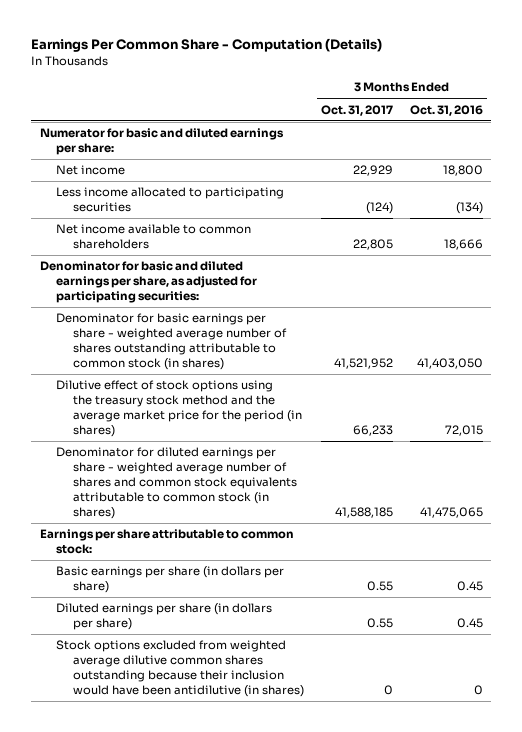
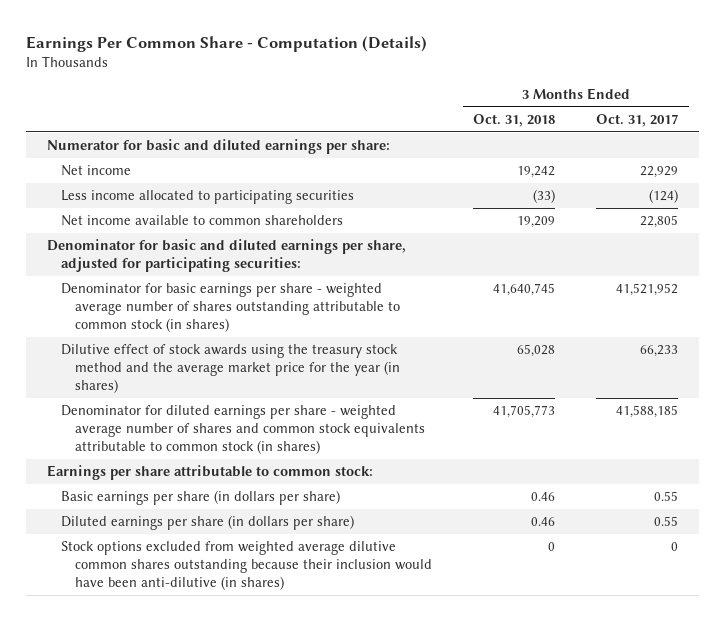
[409,104,483,116] Oct. 31, 2016 -> none
none -> [473,114,556,128] Oct. 31, 2018
[39,261,258,304] Denominator for basic and diluted earnings per share, as adjusted for participating securities: -> [46,239,406,273] Denominator for basic and diluted earnings per share, adjusted for participating securities:
[56,380,302,437] Dilutive effect of stock options using the treasury stock method and the average market price for the period (in shares) -> [60,344,400,394] Dilutive effect of stock awards using the treasury stock method and the average market price for the year (in shares)
[56,640,304,697] Stock options excluded from weighted average dilutive common shares outstanding because their inclusion would have been antidilutive (in shares) -> [60,541,432,591] Stock options excluded from weighted average dilutive common shares outstanding because their inclusion would have been anti-dilutive (in shares)

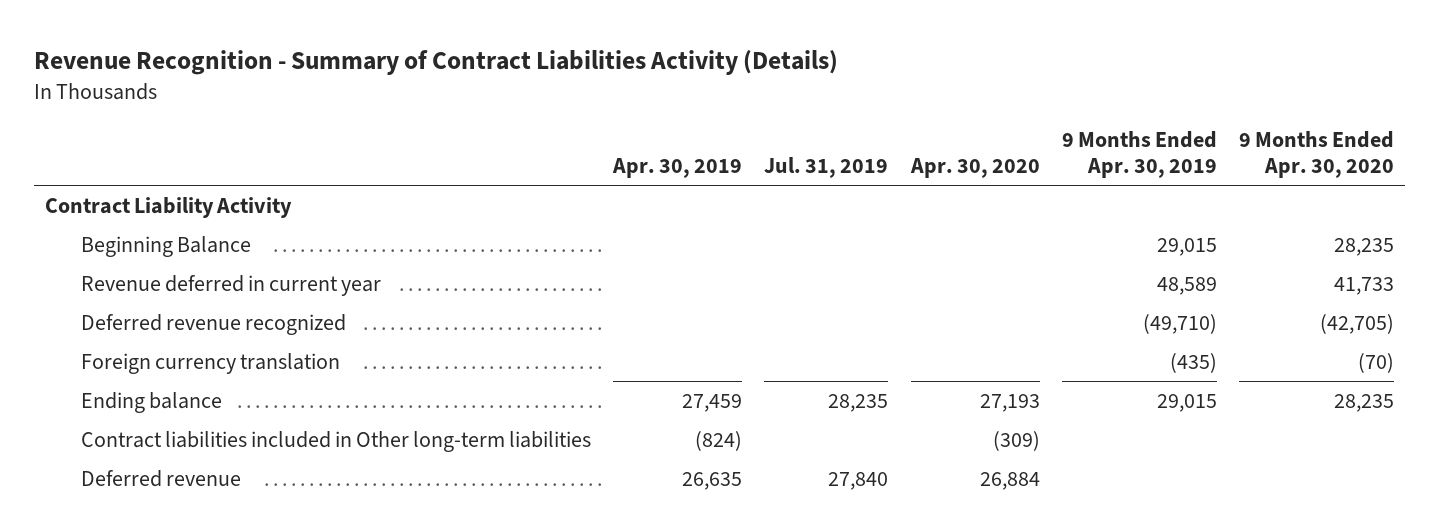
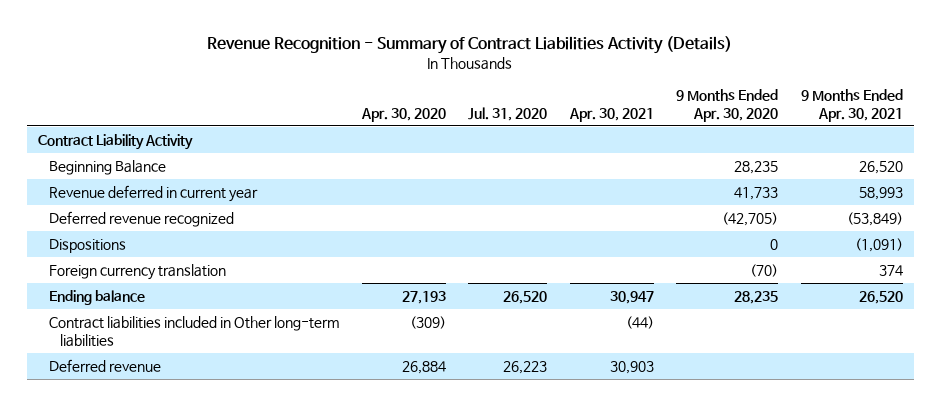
[612,158,743,179] Apr. 30, 2019 -> none
[764,157,889,179] Jul. 31, 2019 -> none
[1061,131,1217,179] 9 Months Ended Apr. 30, 2019 -> none
none -> [468,106,548,121] Jul. 31, 2020
none -> [568,107,654,122] Apr. 30, 2021
none -> [800,88,903,122] 9 Months Ended Apr. 30, 2021
none -> [49,239,127,254] Dispositions

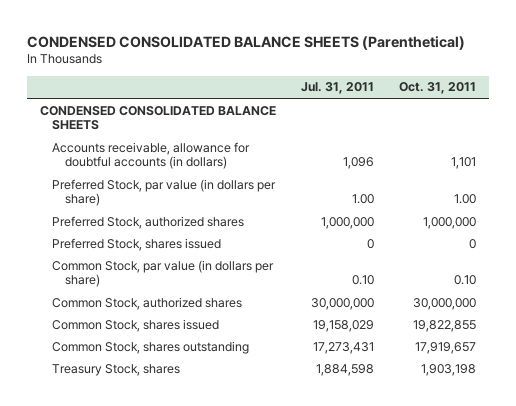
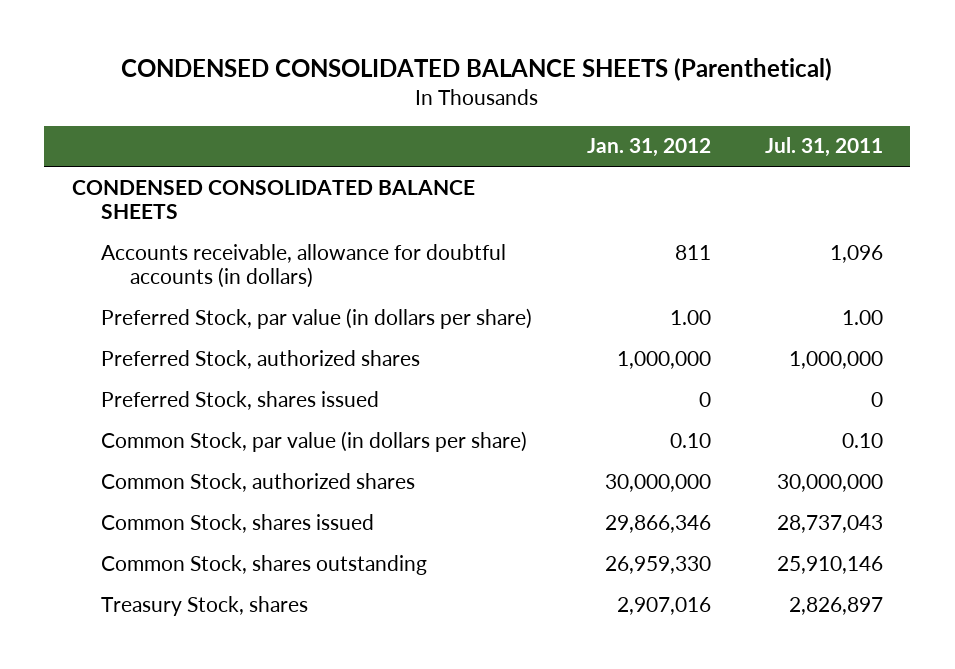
[399,82,477,95] Oct. 31, 2011 -> none
none -> [586,138,711,158] Jan. 31, 2012
[313,319,375,332] 19,158,029 -> [777,514,884,533] 28,737,043
[313,341,375,354] 17,273,431 -> [777,555,884,574] 25,910,146
[316,363,375,376] 1,884,598 -> [789,596,884,615] 2,826,897

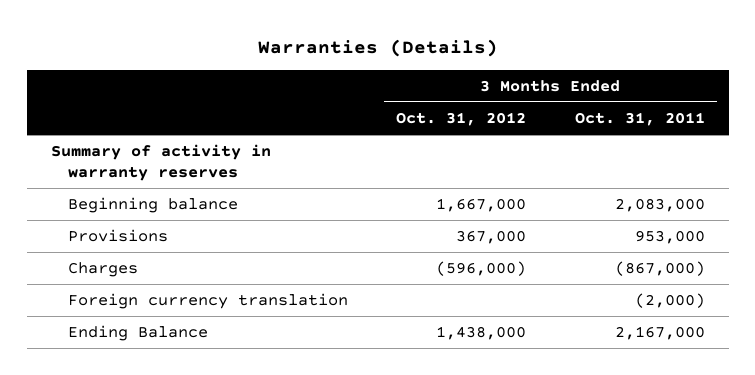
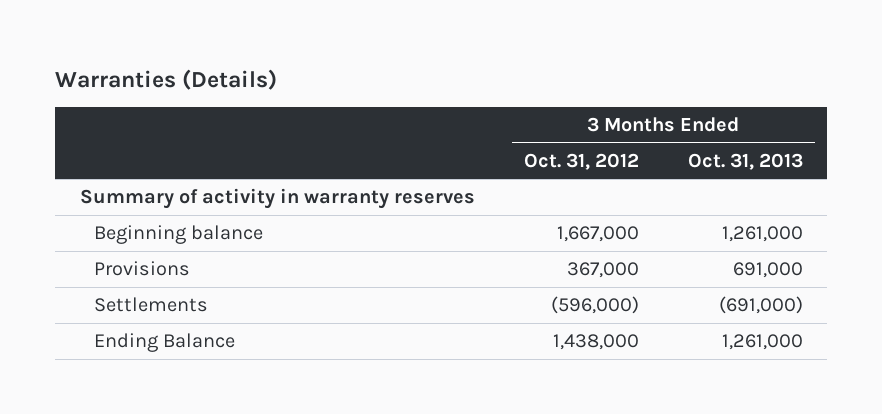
[574,112,705,127] Oct. 31, 2011 -> none
none -> [687,152,803,170] Oct. 31, 2013
[68,293,349,310] Foreign currency translation -> none
[68,262,139,278] Charges -> [94,297,209,313] Settlements

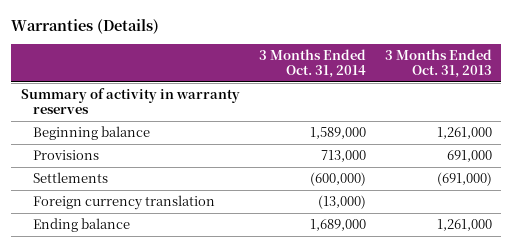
[523,152,639,170] Oct. 31, 2012 -> none
none -> [258,48,366,79] 3 Months Ended Oct. 31, 2014
none -> [33,195,216,211] Foreign currency translation
[94,333,236,353] Ending Balance -> [33,218,131,233] Ending balance

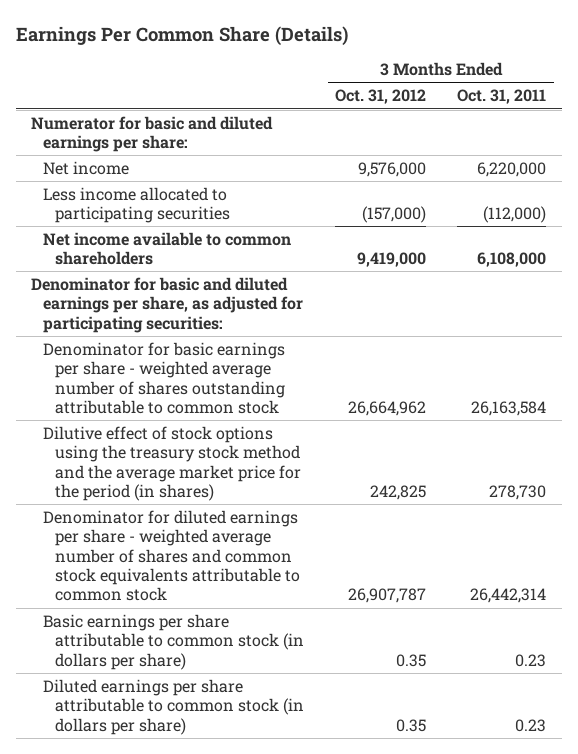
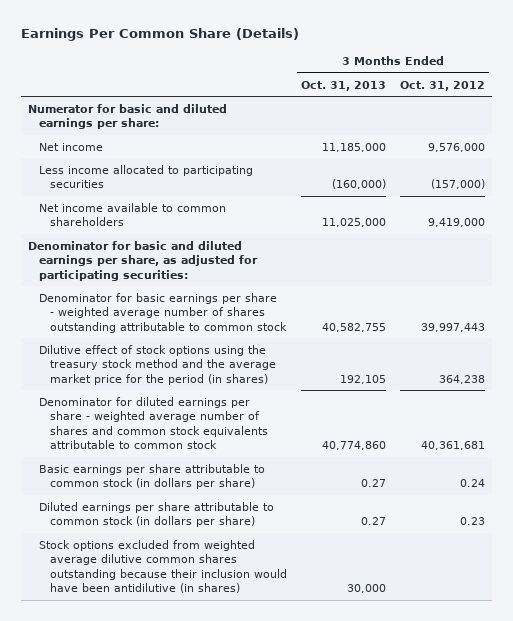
[457,89,547,105] Oct. 31, 2011 -> none
none -> [300,80,386,91] Oct. 31, 2013
[348,400,427,416] 26,664,962 -> [421,322,486,332] 39,997,443
[370,484,427,500] 242,825 -> [439,374,486,384] 364,238
[348,588,427,604] 26,907,787 -> [421,441,486,451] 40,361,681
[396,653,427,667] 0.35 -> [460,479,486,488] 0.24
[396,718,427,732] 0.35 -> [460,517,486,526] 0.23
none -> [38,539,287,594] Stock options excluded from weighted average dilutive common shares outstanding because their inclusion would have been antidilutive (in shares)

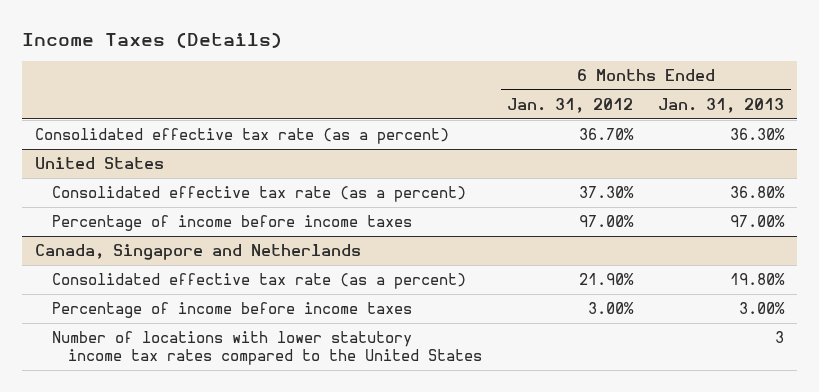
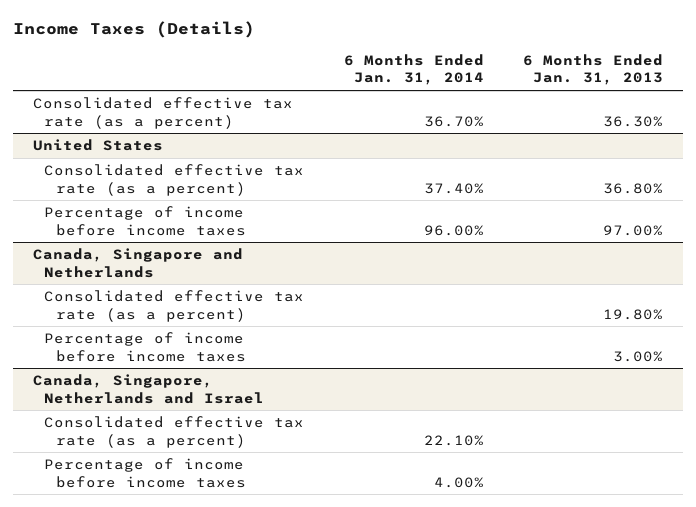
[507,97,634,113] Jan. 31, 2012 -> none
none -> [343,54,484,86] 6 Months Ended Jan. 31, 2014
[51,331,483,366] Number of locations with lower statutory income tax rates compared to the United States -> none
none -> [32,374,265,404] Canada, Singapore, Netherlands and Israel
none -> [44,416,305,448] Consolidated effective tax rate (as a percent)
none -> [44,458,246,488] Percentage of income before income taxes

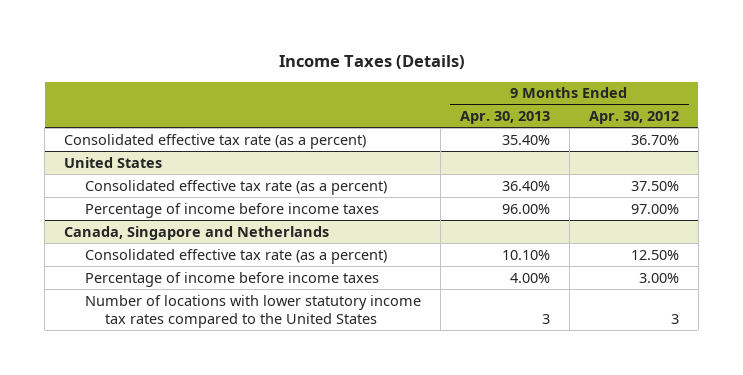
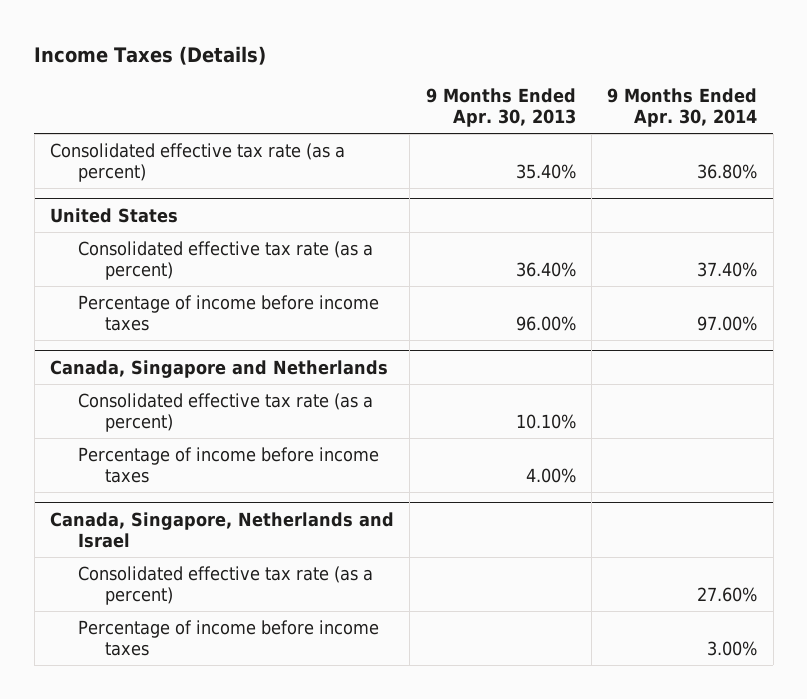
[588,110,679,124] Apr. 30, 2012 -> none
none -> [607,87,758,128] 9 Months Ended Apr. 30, 2014
[84,294,421,329] Number of locations with lower statutory income tax rates compared to the United States -> none
none -> [50,511,395,549] Canada, Singapore, Netherlands and Israel
none -> [77,565,373,606] Consolidated effective tax rate (as a percent)
none -> [77,619,379,657] Percentage of income before income taxes

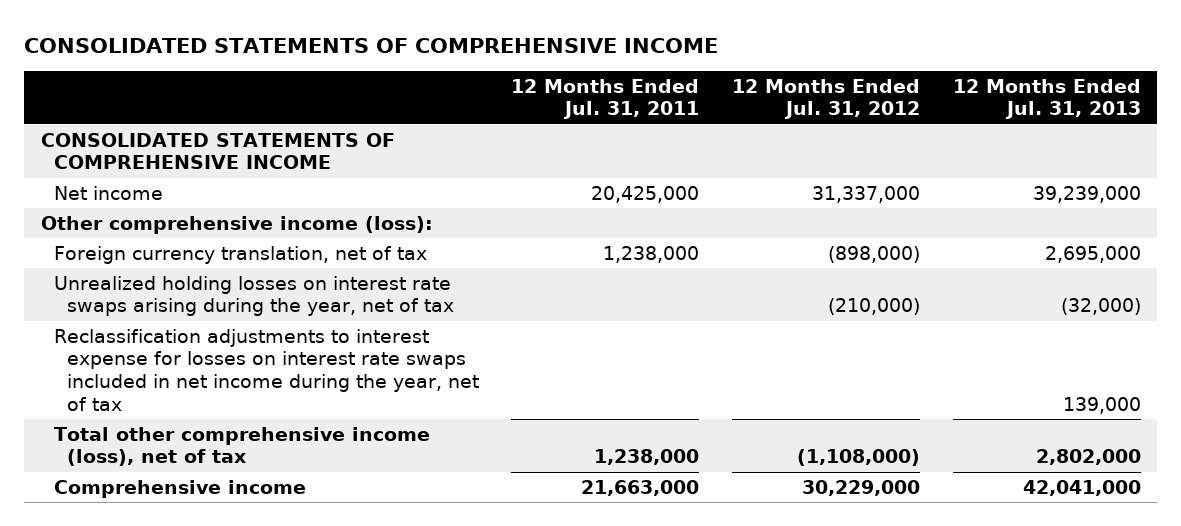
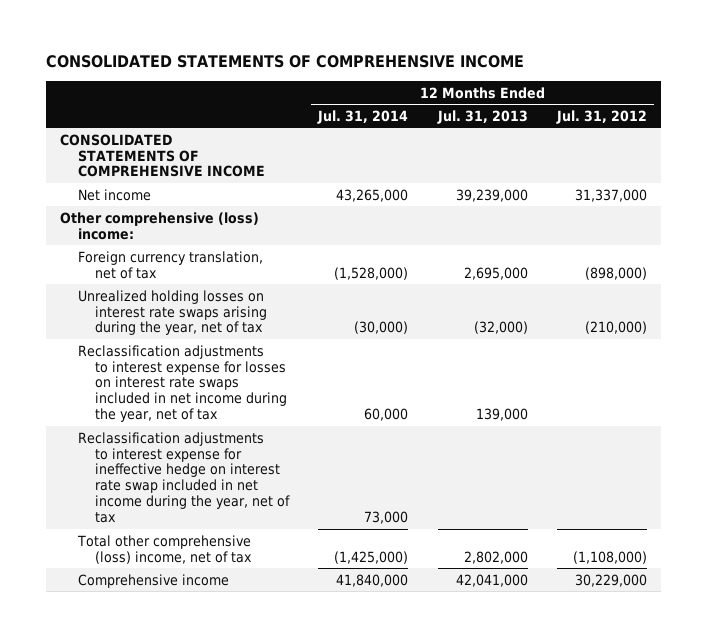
[511,78,700,120] 12 Months Ended Jul. 31, 2011 -> none
none -> [317,109,409,124] Jul. 31, 2014
[40,215,433,234] Other comprehensive income (loss): -> [60,211,260,240] Other comprehensive (loss) income:
none -> [77,431,291,524] Reclassification adjustments to interest expense for ineffective hedge on interest rate swap included in net income during the year, net of tax
[53,426,430,467] Total other comprehensive income (loss), net of tax -> [76,534,253,564] Total other comprehensive (loss) income, net of tax

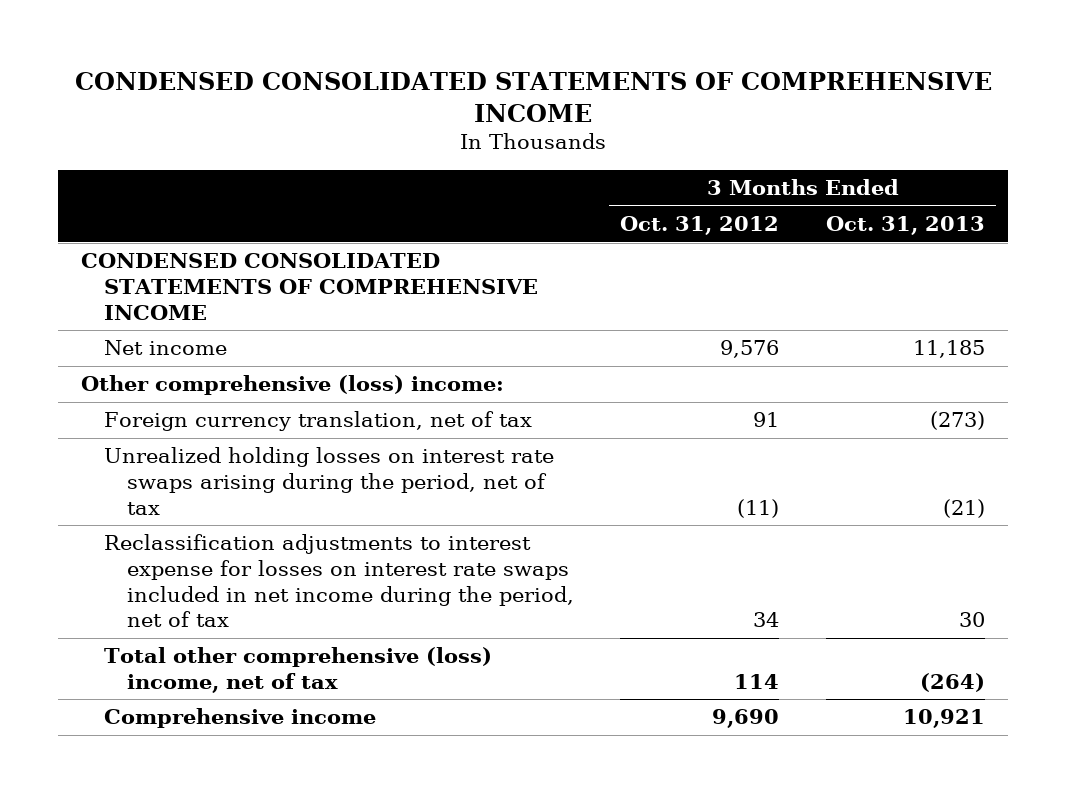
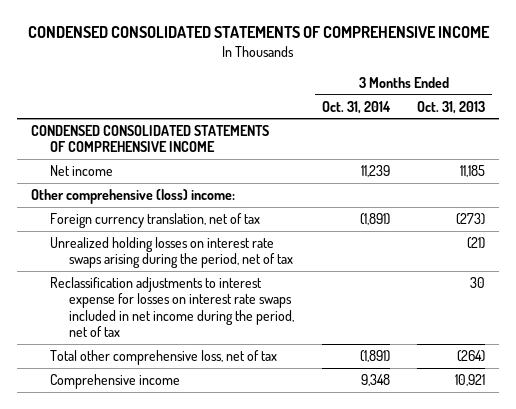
[620,216,780,236] Oct. 31, 2012 -> none
none -> [321,100,391,114] Oct. 31, 2014
[104,647,493,693] Total other comprehensive (loss) income, net of tax -> [49,349,277,365] Total other comprehensive loss, net of tax

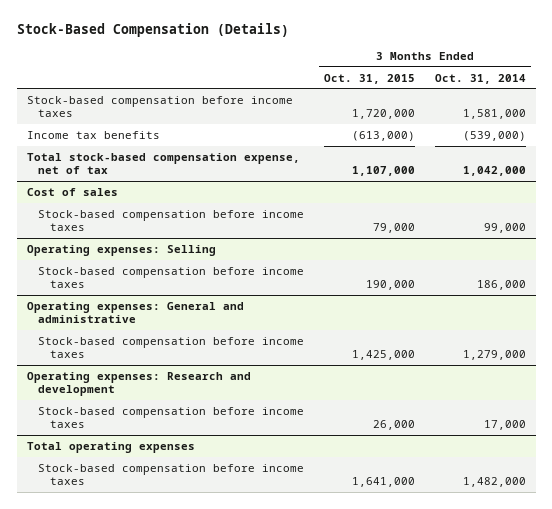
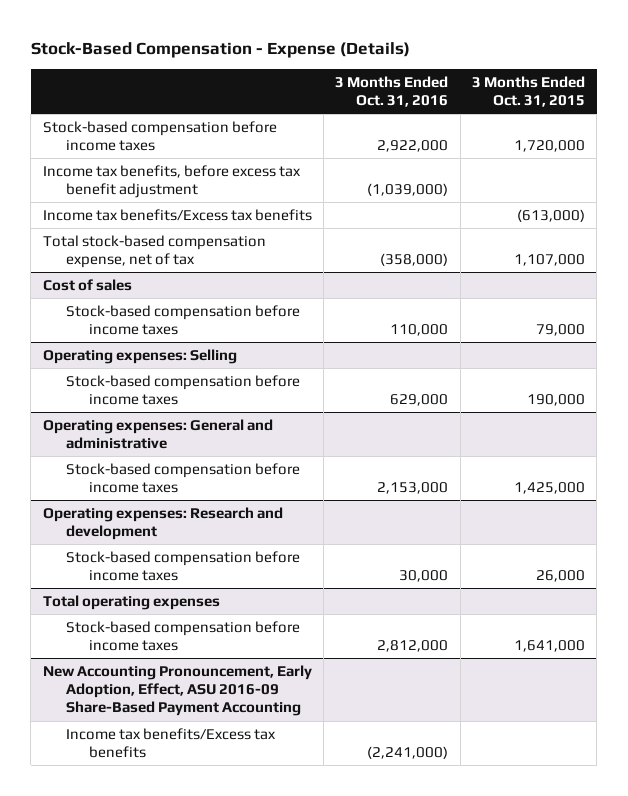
[16,23,289,38] Stock-Based Compensation (Details) -> [30,41,410,58] Stock-Based Compensation - Expense (Details)
[434,73,526,84] Oct. 31, 2014 -> none
none -> [335,75,449,107] 3 Months Ended Oct. 31, 2016
none -> [42,164,301,199] Income tax benefits, before excess tax benefit adjustment
[26,130,160,139] Income tax benefits -> [42,208,312,221] Income tax benefits/Excess tax benefits
none -> [42,664,312,717] New Accounting Pronouncement, Early Adoption, Effect, ASU 2016-09 Share-Based Payment Accounting
none -> [65,727,276,759] Income tax benefits/Excess tax benefits

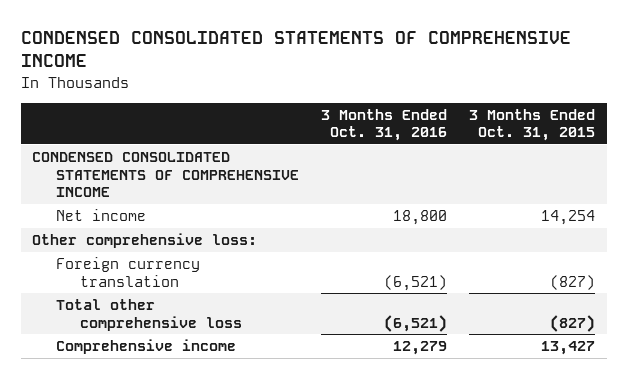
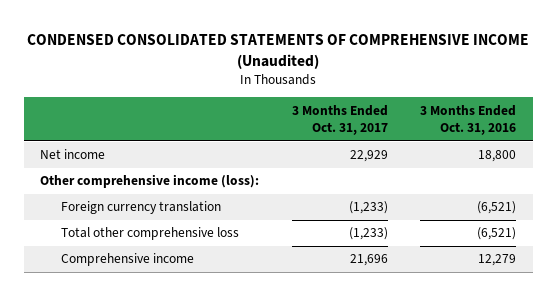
[20,30,571,68] CONDENSED CONSOLIDATED STATEMENTS OF COMPREHENSIVE INCOME -> [27,34,530,69] CONDENSED CONSOLIDATED STATEMENTS OF COMPREHENSIVE INCOME (Unaudited)
[469,108,596,142] 3 Months Ended Oct. 31, 2015 -> none
none -> [291,104,388,135] 3 Months Ended Oct. 31, 2017
[31,152,299,198] CONDENSED CONSOLIDATED STATEMENTS OF COMPREHENSIVE INCOME -> none
[31,233,257,249] Other comprehensive loss: -> [40,174,260,189] Other comprehensive income (loss):

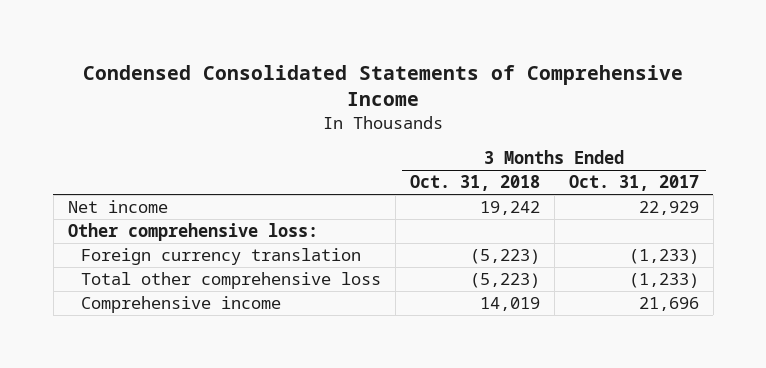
[27,34,530,69] CONDENSED CONSOLIDATED STATEMENTS OF COMPREHENSIVE INCOME (Unaudited) -> [83,64,684,107] Condensed Consolidated Statements of Comprehensive Income
[420,104,517,135] 3 Months Ended Oct. 31, 2016 -> none
none -> [409,175,540,192] Oct. 31, 2018
[40,174,260,189] Other comprehensive income (loss): -> [67,223,318,242] Other comprehensive loss:

